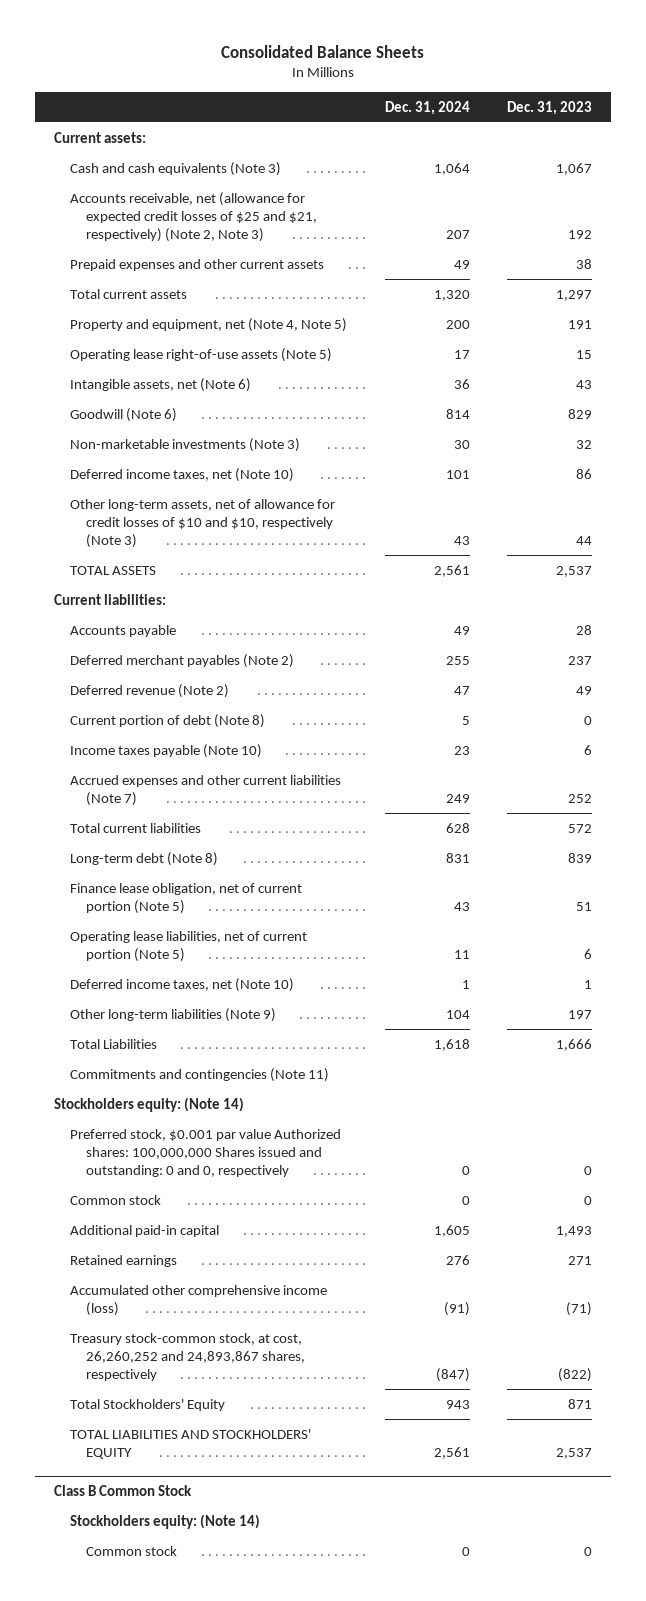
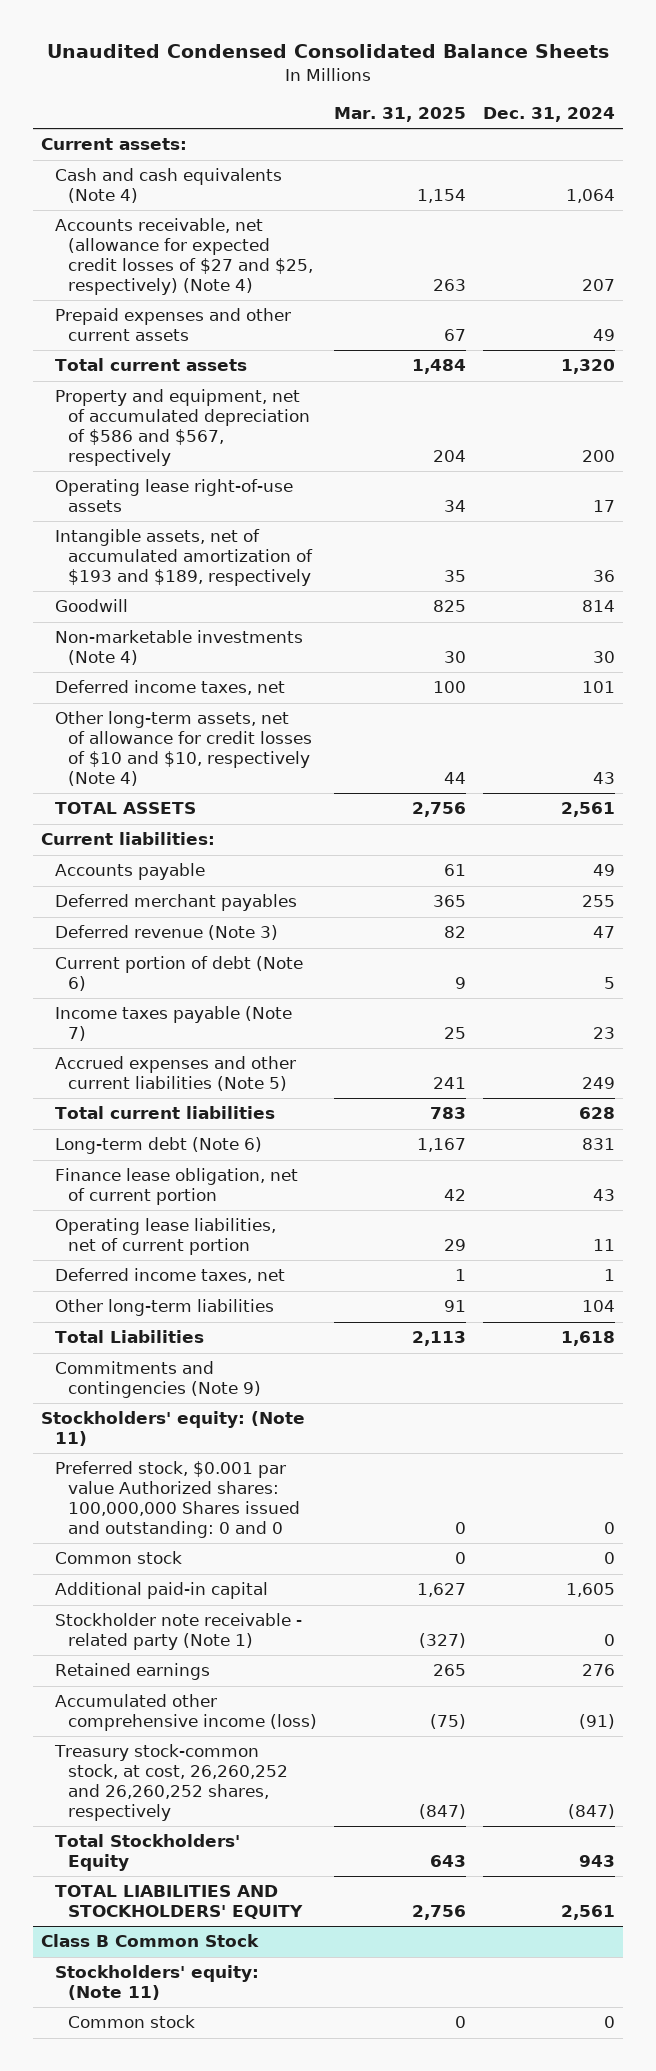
[220,44,424,58] Consolidated Balance Sheets -> [46,44,609,59] Unaudited Condensed Consolidated Balance Sheets
[507,100,593,115] Dec. 31, 2023 -> none
none -> [333,107,466,123] Mar. 31, 2025
[69,161,281,176] Cash and cash equivalents (Note 3) -> [54,168,282,204] Cash and cash equivalents (Note 4)
[69,191,318,243] Accounts receivable, net (allowance for expected credit losses of $25 and $21, respectively) (Note 2, Note 3) -> [54,218,314,295] Accounts receivable, net (allowance for expected credit losses of $27 and $25, respectively) (Note 4)
[69,317,347,332] Property and equipment, net (Note 4, Note 5) -> [54,389,311,466] Property and equipment, net of accumulated depreciation of $586 and $567, respectively
[69,347,332,362] Operating lease right-of-use assets (Note 5) -> [54,479,293,513] Operating lease right-of-use assets
[69,377,251,392] Intangible assets, net (Note 6) -> [54,529,314,586] Intangible assets, net of accumulated amortization of $193 and $189, respectively
[69,407,177,422] Goodwill (Note 6) -> [54,599,128,613] Goodwill
[69,437,300,452] Non-marketable investments (Note 3) -> [54,630,303,666] Non-marketable investments (Note 4)
[69,467,294,482] Deferred income taxes, net (Note 10) -> [54,680,285,696] Deferred income taxes, net
[69,498,335,549] Other long-term assets, net of allowance for credit losses of $10 and $10, respectively (Note 3) -> [54,711,313,786] Other long-term assets, net of allowance for credit losses of $10 and $10, respectively (Note 4)
[69,653,294,668] Deferred merchant payables (Note 2) -> [54,894,297,912] Deferred merchant payables
[69,683,229,698] Deferred revenue (Note 2) -> [54,925,278,941] Deferred revenue (Note 3)
[69,713,265,728] Current portion of debt (Note 8) -> [54,956,303,992] Current portion of debt (Note 6)
[69,743,262,758] Income taxes payable (Note 10) -> [54,1006,292,1042] Income taxes payable (Note 7)
[69,774,341,806] Accrued expenses and other current liabilities (Note 7) -> [54,1056,296,1092] Accrued expenses and other current liabilities (Note 5)
[69,851,218,866] Long-term debt (Note 8) -> [54,1137,262,1155] Long-term debt (Note 6)
[69,882,302,914] Finance lease obligation, net of current portion (Note 5) -> [54,1168,298,1206] Finance lease obligation, net of current portion
[69,930,307,962] Operating lease liabilities, net of current portion (Note 5) -> [54,1218,276,1256] Operating lease liabilities, net of current portion
[69,977,294,992] Deferred income taxes, net (Note 10) -> [54,1268,285,1284] Deferred income taxes, net
[69,1007,276,1022] Other long-term liabilities (Note 9) -> [54,1299,274,1317] Other long-term liabilities
[69,1067,329,1082] Commitments and contingencies (Note 11) -> [54,1361,262,1399] Commitments and contingencies (Note 9)
[53,1096,244,1112] Stockholders equity: (Note 14) -> [40,1411,305,1447] Stockholders' equity: (Note 11)
[69,1128,341,1178] Preferred stock, $0.001 par value Authorized shares: 100,000,000 Shares issued and outstanding: 0 and 0, respectively -> [54,1461,301,1538] Preferred stock, $0.001 par value Authorized shares: 100,000,000 Shares issued and outstanding: 0 and 0
none -> [54,1613,302,1651] Stockholder note receivable - related party (Note 1)
[69,1332,306,1382] Treasury stock-common stock, at cost, 26,260,252 and 24,893,867 shares, respectively -> [53,1744,289,1821] Treasury stock-common stock, at cost, 26,260,252 and 26,260,252 shares, respectively
[69,1513,260,1529] Stockholders equity: (Note 14) -> [54,1965,259,2001] Stockholders' equity: (Note 11)

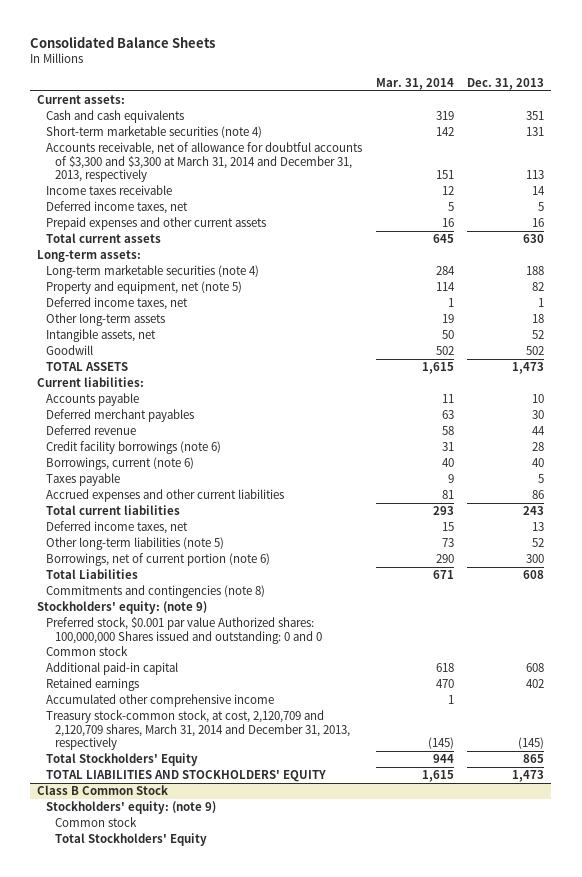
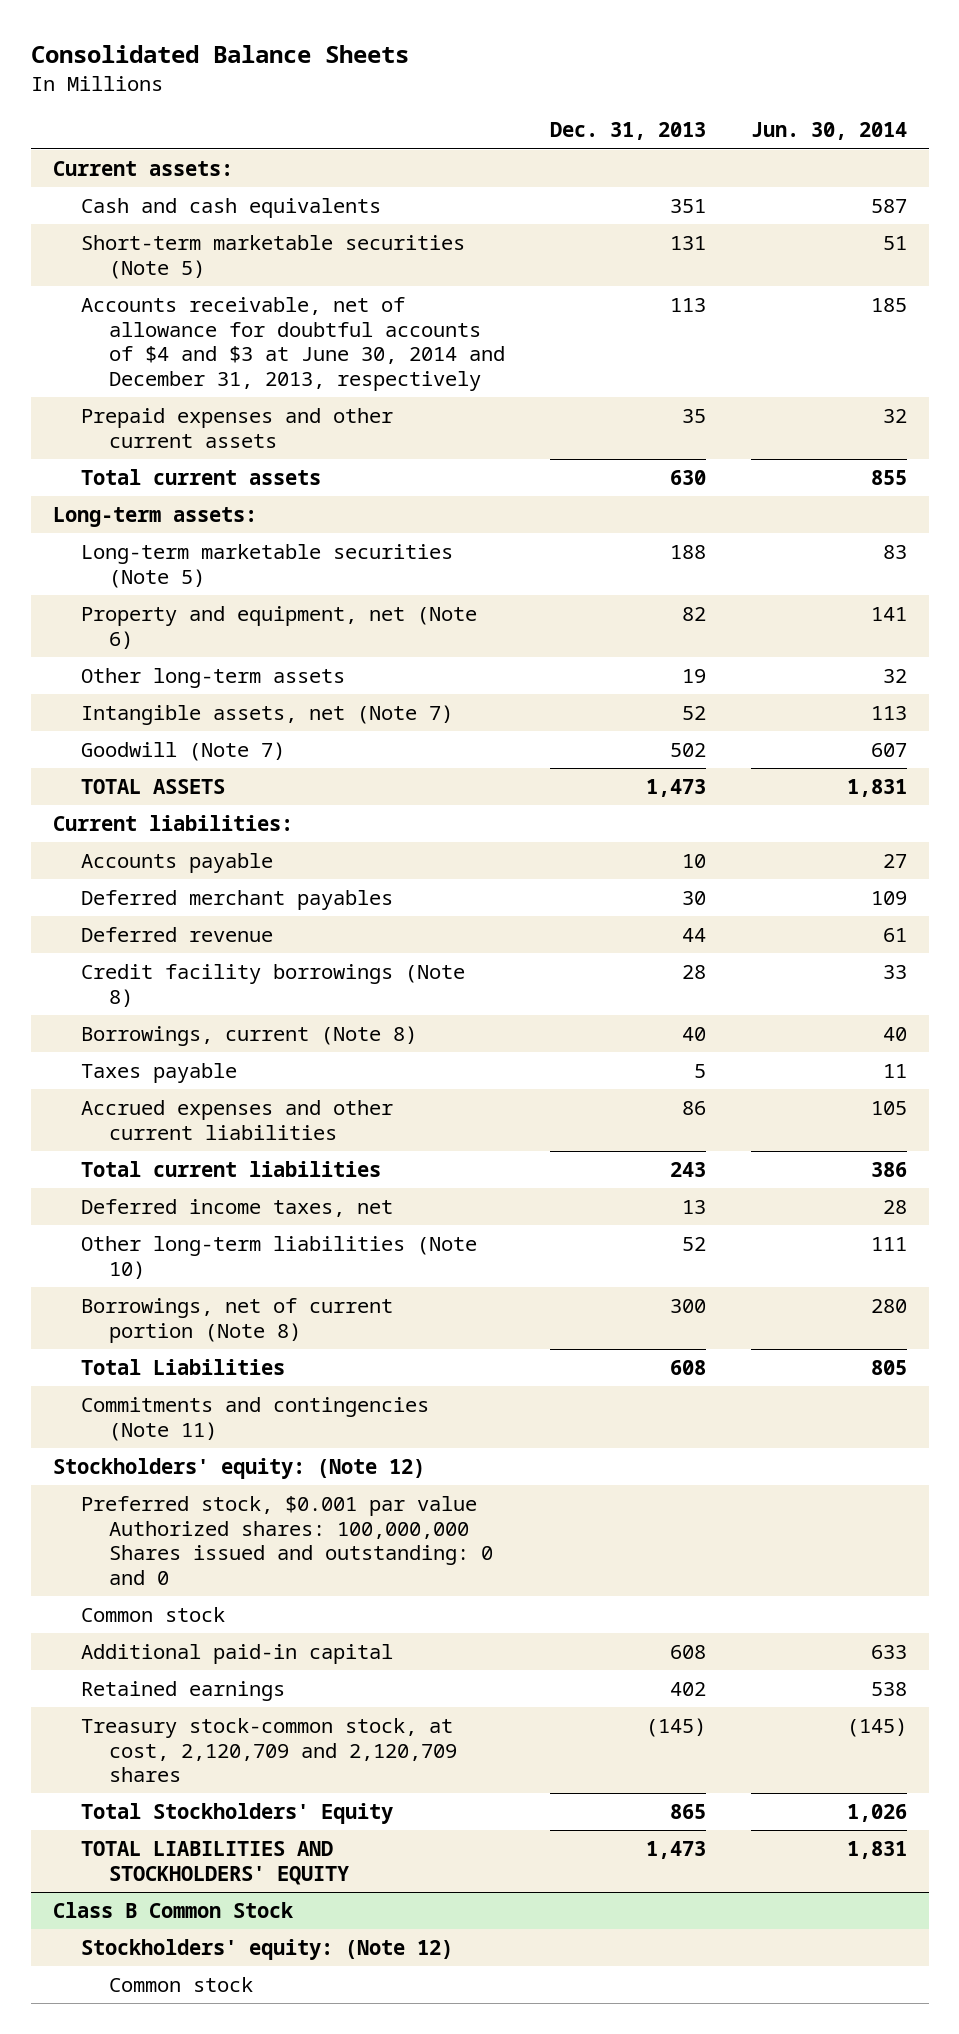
[375,77,454,90] Mar. 31, 2014 -> none
none -> [750,122,907,141] Jun. 30, 2014
[45,185,172,196] Income taxes receivable -> none
[45,201,188,215] Deferred income taxes, net -> none
[45,126,262,139] Short-term marketable securities (note 4) -> [81,235,466,279] Short-term marketable securities (Note 5)
[45,142,362,182] Accounts receivable, net of allowance for doubtful accounts of $3,300 and $3,300 at March 31, 2014 and December 31, 2013, respectively -> [81,297,506,391] Accounts receivable, net of allowance for doubtful accounts of $4 and $3 at June 30, 2014 and December 31, 2013, respectively
[532,218,545,228] 16 -> [682,409,707,424] 35
[45,297,188,311] Deferred income taxes, net -> none
[45,265,259,279] Long-term marketable securities (note 4) -> [81,544,454,588] Long-term marketable securities (Note 5)
[45,281,242,295] Property and equipment, net (note 5) -> [81,606,478,649] Property and equipment, net (Note 6)
[532,314,545,324] 18 -> [682,669,707,684] 19
[45,329,156,343] Intangible assets, net -> [81,705,454,726] Intangible assets, net (Note 7)
[45,345,93,356] Goodwill -> [81,742,286,762] Goodwill (Note 7)
[45,441,221,455] Credit facility borrowings (note 6) -> [81,964,466,1007] Credit facility borrowings (Note 8)
[45,457,194,471] Borrowings, current (note 6) -> [81,1026,418,1047] Borrowings, current (Note 8)
[45,537,224,551] Other long-term liabilities (note 5) -> [81,1236,478,1279] Other long-term liabilities (Note 10)
[45,553,270,567] Borrowings, net of current portion (note 6) -> [81,1298,394,1343] Borrowings, net of current portion (Note 8)
[45,585,265,599] Commitments and contingencies (note 8) -> [81,1397,430,1441] Commitments and contingencies (Note 11)
[37,601,208,615] Stockholders' equity: (note 9) -> [52,1458,425,1480] Stockholders' equity: (Note 12)
[45,694,274,708] Accumulated other comprehensive income -> none
[45,710,350,750] Treasury stock-common stock, at cost, 2,120,709 and 2,120,709 shares, March 31, 2014 and December 31, 2013, respectively -> [81,1718,458,1783] Treasury stock-common stock, at cost, 2,120,709 and 2,120,709 shares
[45,801,216,815] Stockholders' equity: (note 9) -> [81,1939,454,1961] Stockholders' equity: (Note 12)
[54,833,207,847] Total Stockholders' Equity -> none

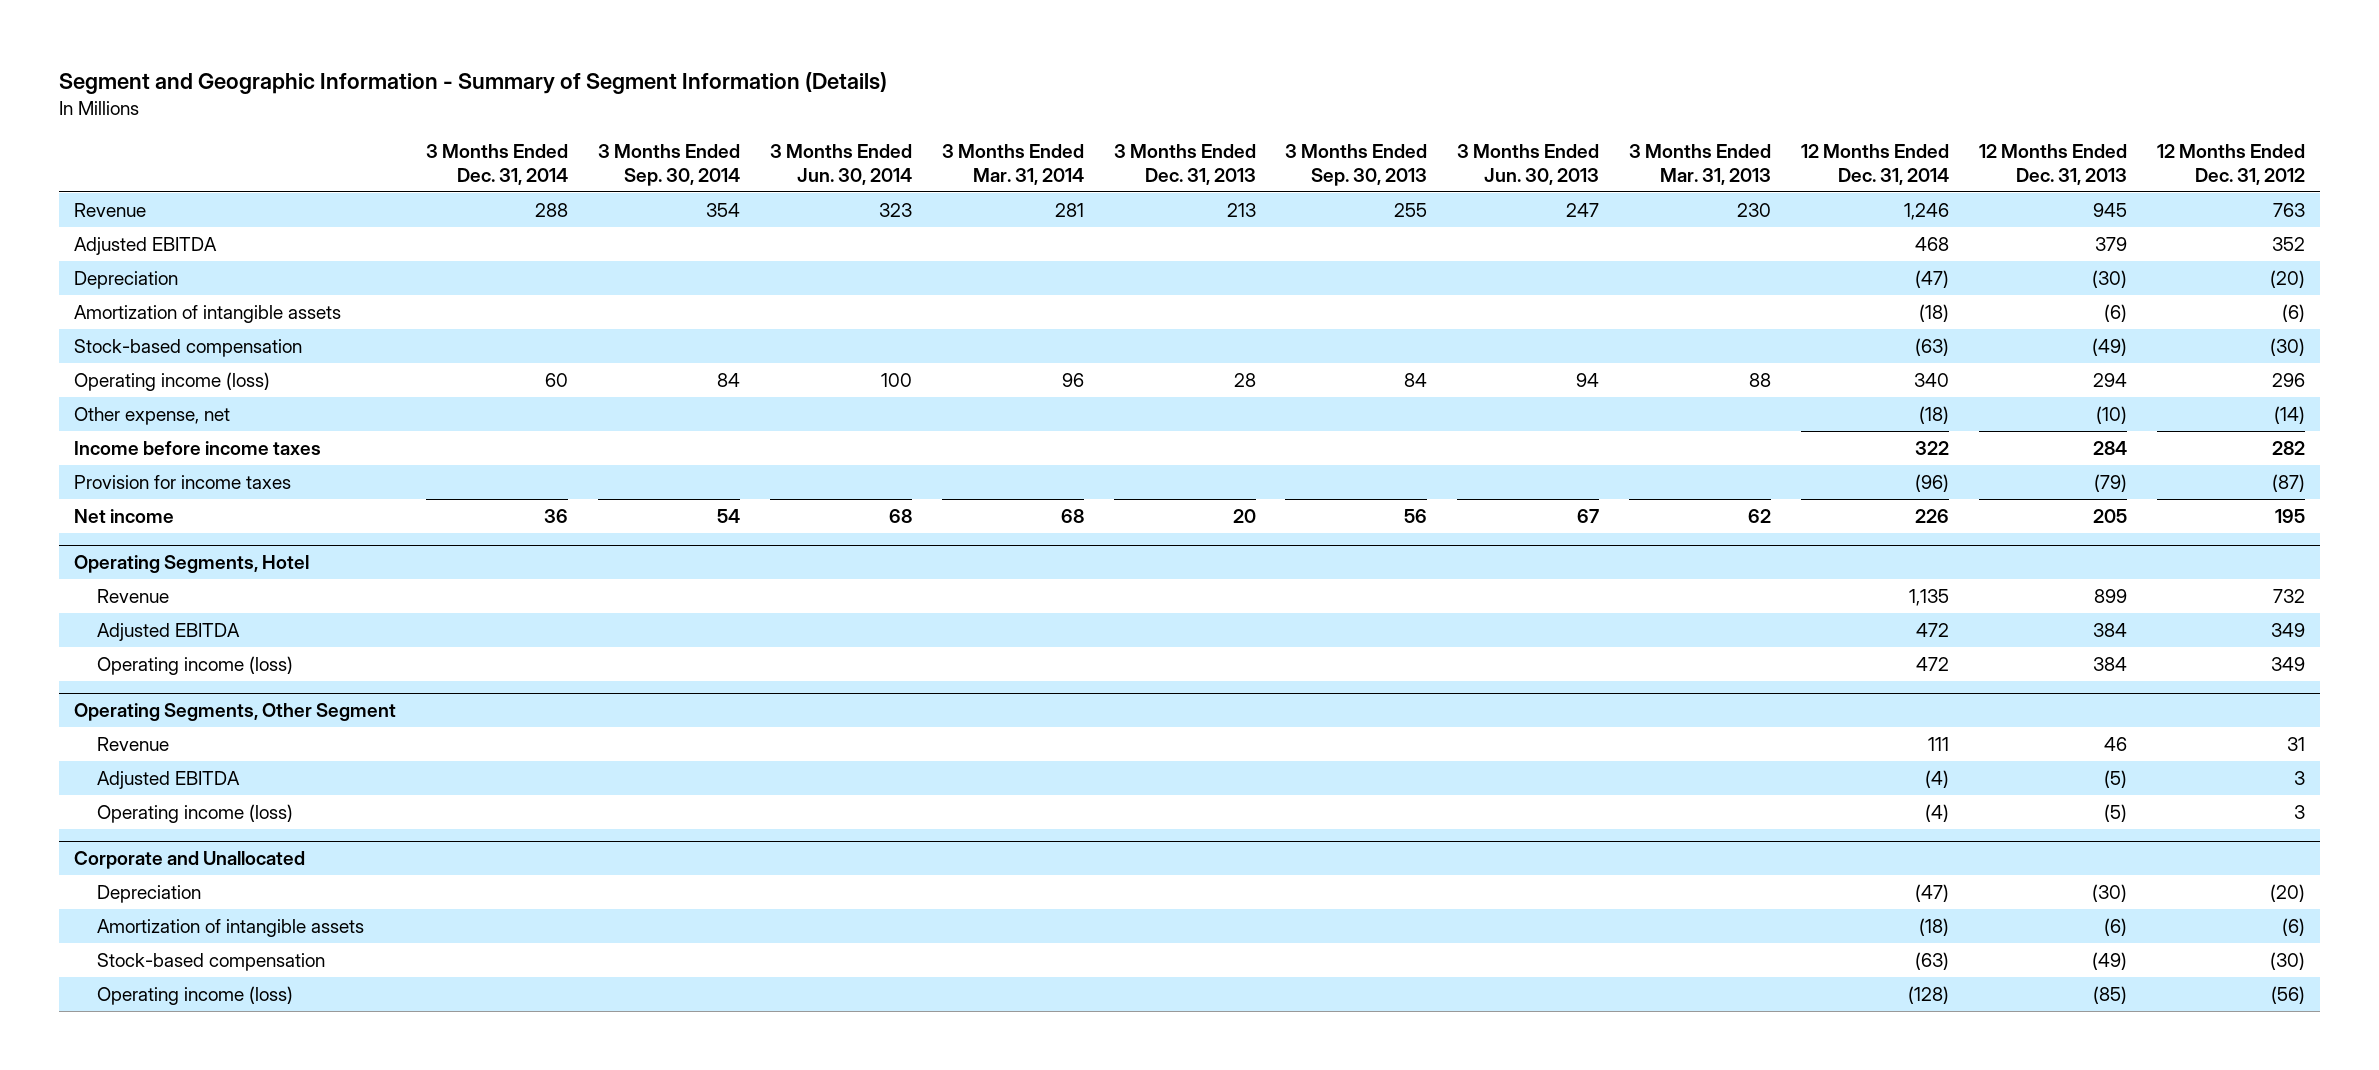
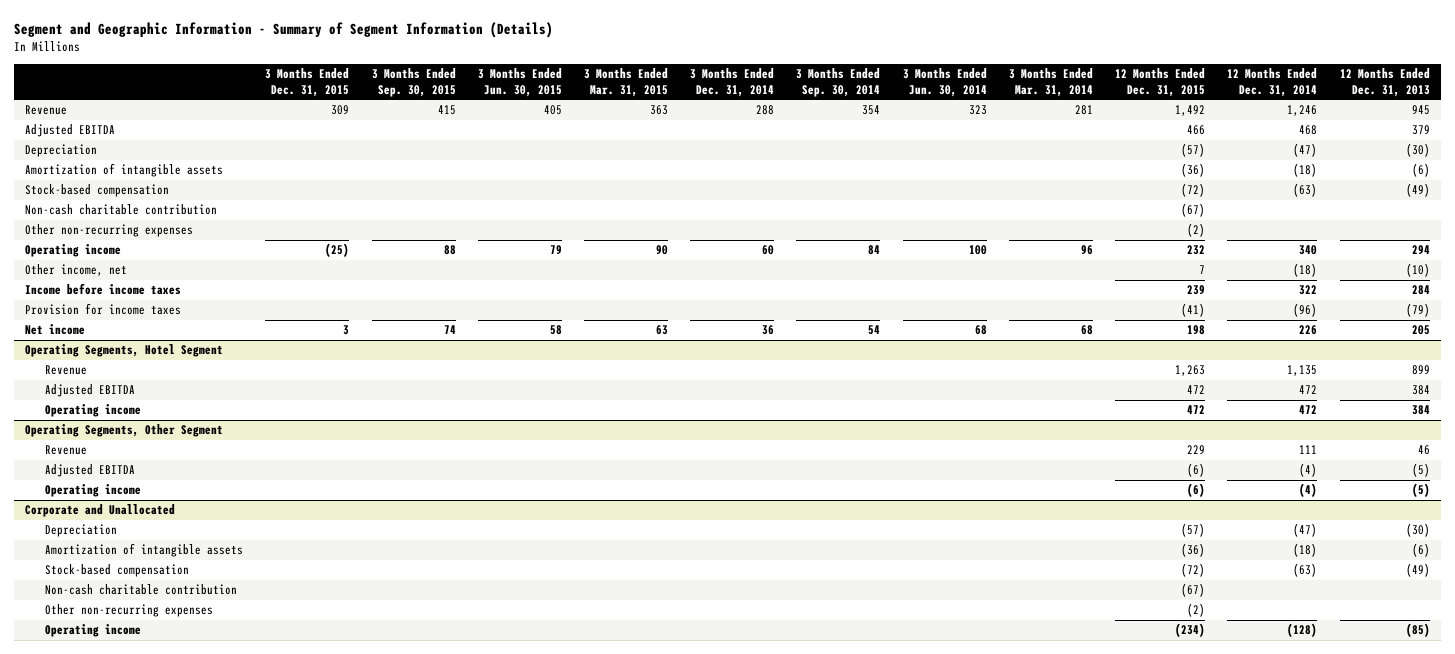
[1113,143,1256,185] 3 Months Ended Dec. 31, 2013 -> none
[1285,143,1428,186] 3 Months Ended Sep. 30, 2013 -> none
[1457,143,1600,185] 3 Months Ended Jun. 30, 2013 -> none
[1629,143,1772,185] 3 Months Ended Mar. 31, 2013 -> none
[2156,143,2305,185] 12 Months Ended Dec. 31, 2012 -> none
none -> [265,67,350,97] 3 Months Ended Dec. 31, 2015
none -> [371,67,456,97] 3 Months Ended Sep. 30, 2015
none -> [477,67,562,97] 3 Months Ended Jun. 30, 2015
none -> [584,67,669,97] 3 Months Ended Mar. 31, 2015
none -> [1115,67,1206,97] 12 Months Ended Dec. 31, 2015
none -> [25,204,218,216] Non-cash charitable contribution
none -> [25,224,194,238] Other non-recurring expenses
[74,371,271,391] Operating income (loss) -> [25,244,122,258] Operating income
[74,406,231,425] Other expense, net -> [25,264,128,277] Other income, net
[74,554,310,573] Operating Segments, Hotel -> [25,344,224,358] Operating Segments, Hotel Segment
[97,655,294,675] Operating income (loss) -> [45,404,142,418] Operating income
[97,803,294,823] Operating income (loss) -> [45,484,142,498] Operating income
none -> [45,584,238,596] Non-cash charitable contribution
none -> [45,604,214,618] Other non-recurring expenses
[97,985,294,1005] Operating income (loss) -> [45,624,142,638] Operating income

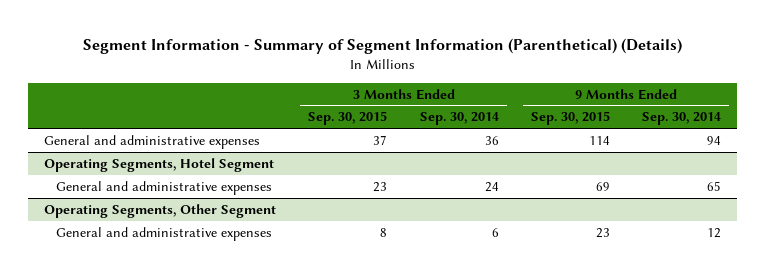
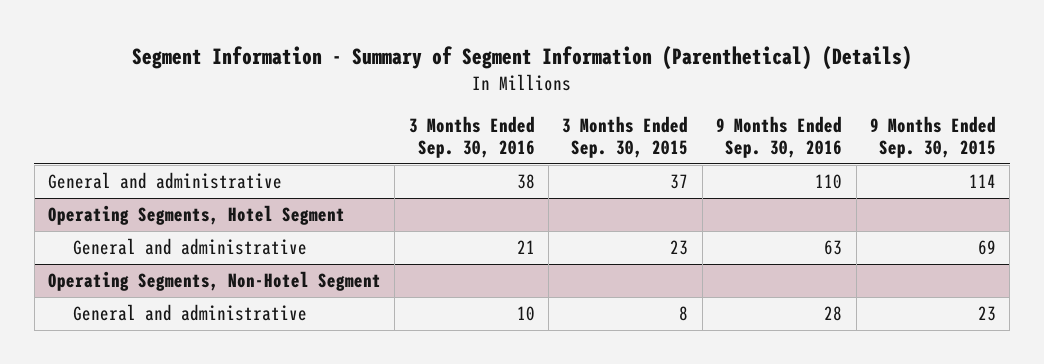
[419,112,499,126] Sep. 30, 2014 -> none
[641,112,721,126] Sep. 30, 2014 -> none
none -> [408,115,535,159] 3 Months Ended Sep. 30, 2016
none -> [716,115,843,159] 9 Months Ended Sep. 30, 2016
[44,134,261,149] General and administrative expenses -> [47,172,282,190] General and administrative
[44,203,277,218] Operating Segments, Other Segment -> none
[56,180,273,195] General and administrative expenses -> [72,238,307,256] General and administrative
none -> [47,271,381,292] Operating Segments, Non-Hotel Segment
[56,226,273,241] General and administrative expenses -> [72,304,307,322] General and administrative

